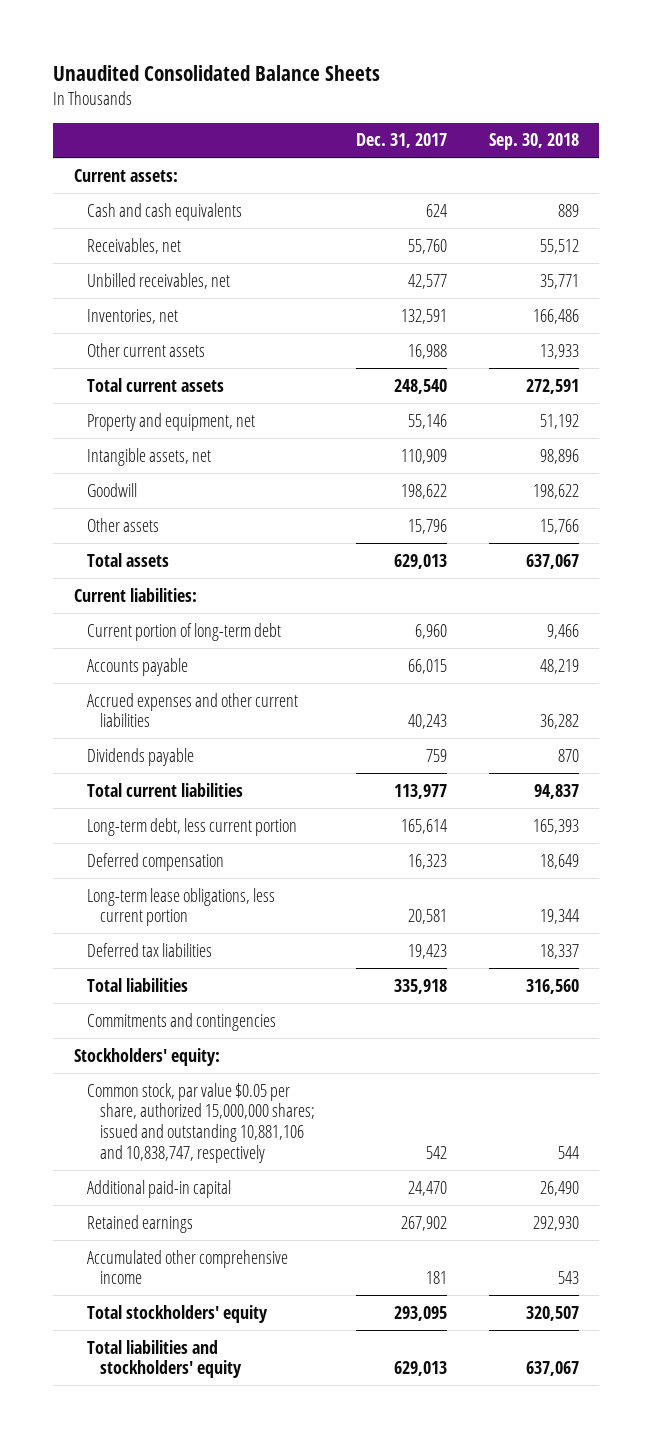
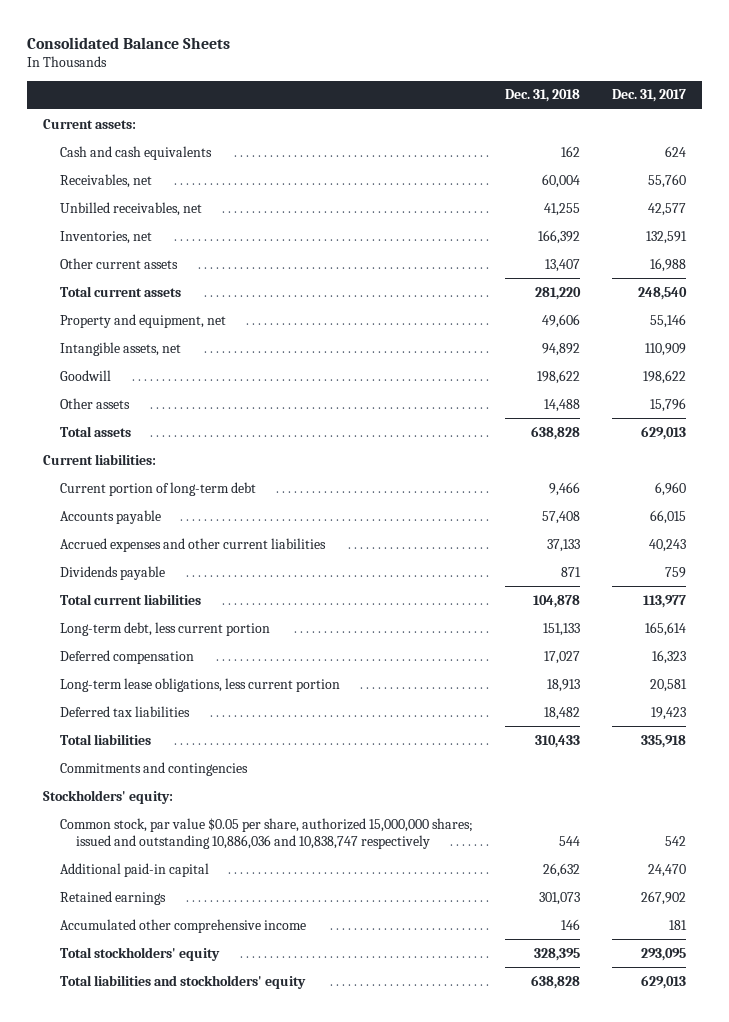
[53,64,381,81] Unaudited Consolidated Balance Sheets -> [27,36,231,49] Consolidated Balance Sheets
[488,133,579,151] Sep. 30, 2018 -> none
none -> [504,89,580,103] Dec. 31, 2018
[86,1082,315,1163] Common stock, par value $0.05 per share, authorized 15,000,000 shares; issued and outstanding 10,881,106 and 10,838,747, respectively -> [59,817,473,850] Common stock, par value $0.05 per share, authorized 15,000,000 shares; issued and outstanding 10,886,036 and 10,838,747 respectively

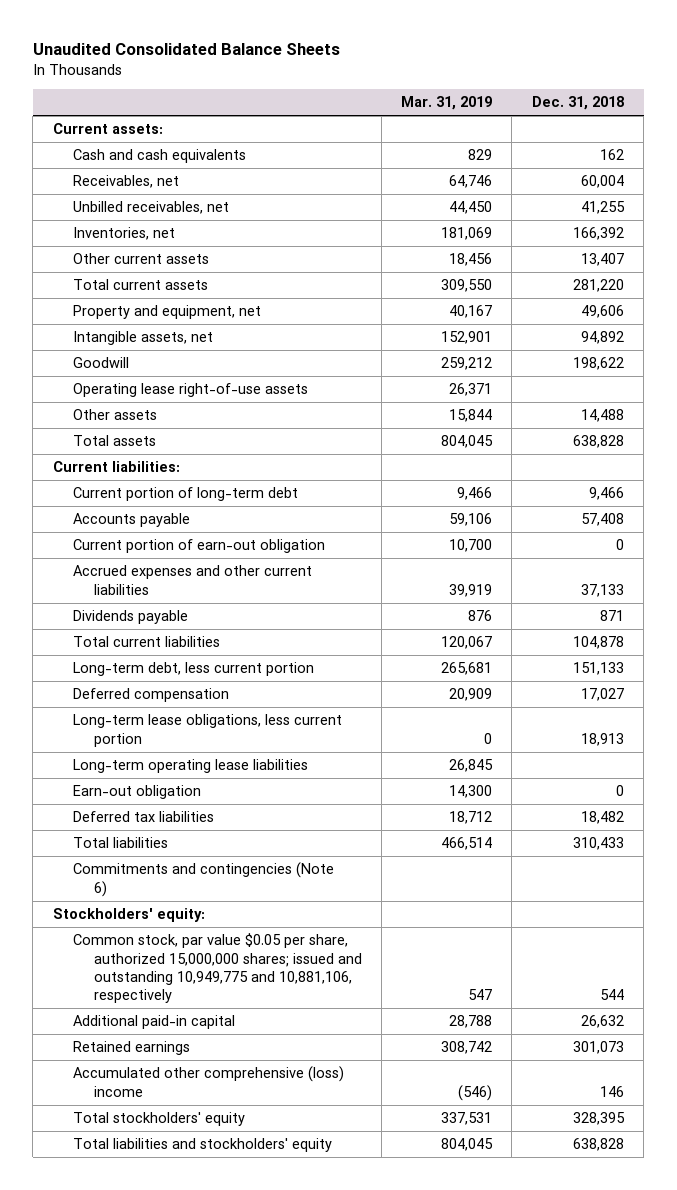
[27,36,231,49] Consolidated Balance Sheets -> [32,43,340,56] Unaudited Consolidated Balance Sheets
[611,89,686,103] Dec. 31, 2017 -> none
none -> [401,96,493,111] Mar. 31, 2019
none -> [73,383,309,398] Operating lease right-of-use assets
none -> [73,539,326,554] Current portion of earn-out obligation
none -> [73,759,309,774] Long-term operating lease liabilities
none -> [73,785,202,800] Earn-out obligation
[59,761,248,776] Commitments and contingencies -> [73,862,335,897] Commitments and contingencies (Note 6)
[59,817,473,850] Common stock, par value $0.05 per share, authorized 15,000,000 shares; issued and outstanding 10,886,036 and 10,838,747 respectively -> [73,933,362,1004] Common stock, par value $0.05 per share, authorized 15,000,000 shares; issued and outstanding 10,949,775 and 10,881,106, respectively
[59,918,306,933] Accumulated other comprehensive income -> [73,1066,345,1097] Accumulated other comprehensive (loss) income

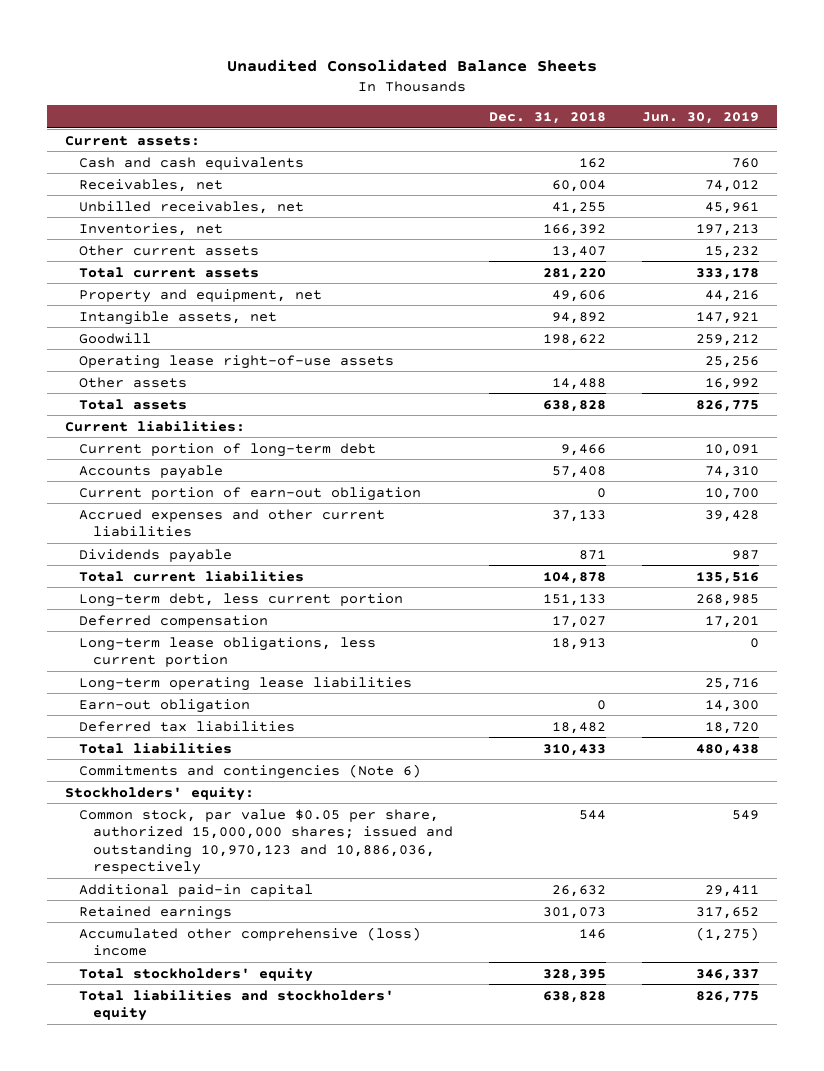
[401,96,493,111] Mar. 31, 2019 -> none
none -> [641,111,759,124] Jun. 30, 2019
[73,933,362,1004] Common stock, par value $0.05 per share, authorized 15,000,000 shares; issued and outstanding 10,949,775 and 10,881,106, respectively -> [79,808,454,876] Common stock, par value $0.05 per share, authorized 15,000,000 shares; issued and outstanding 10,970,123 and 10,886,036, respectively

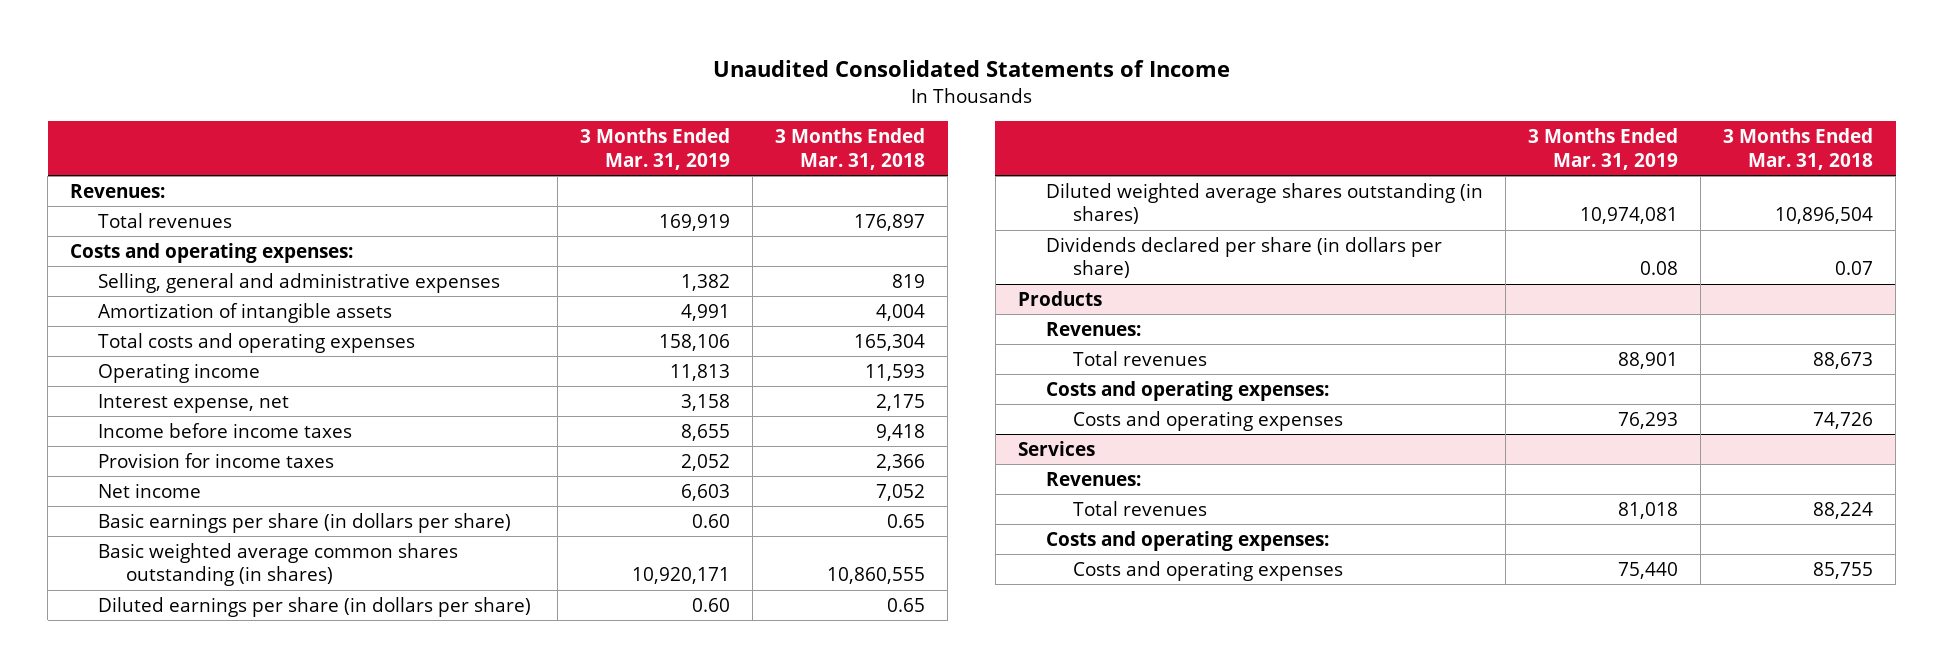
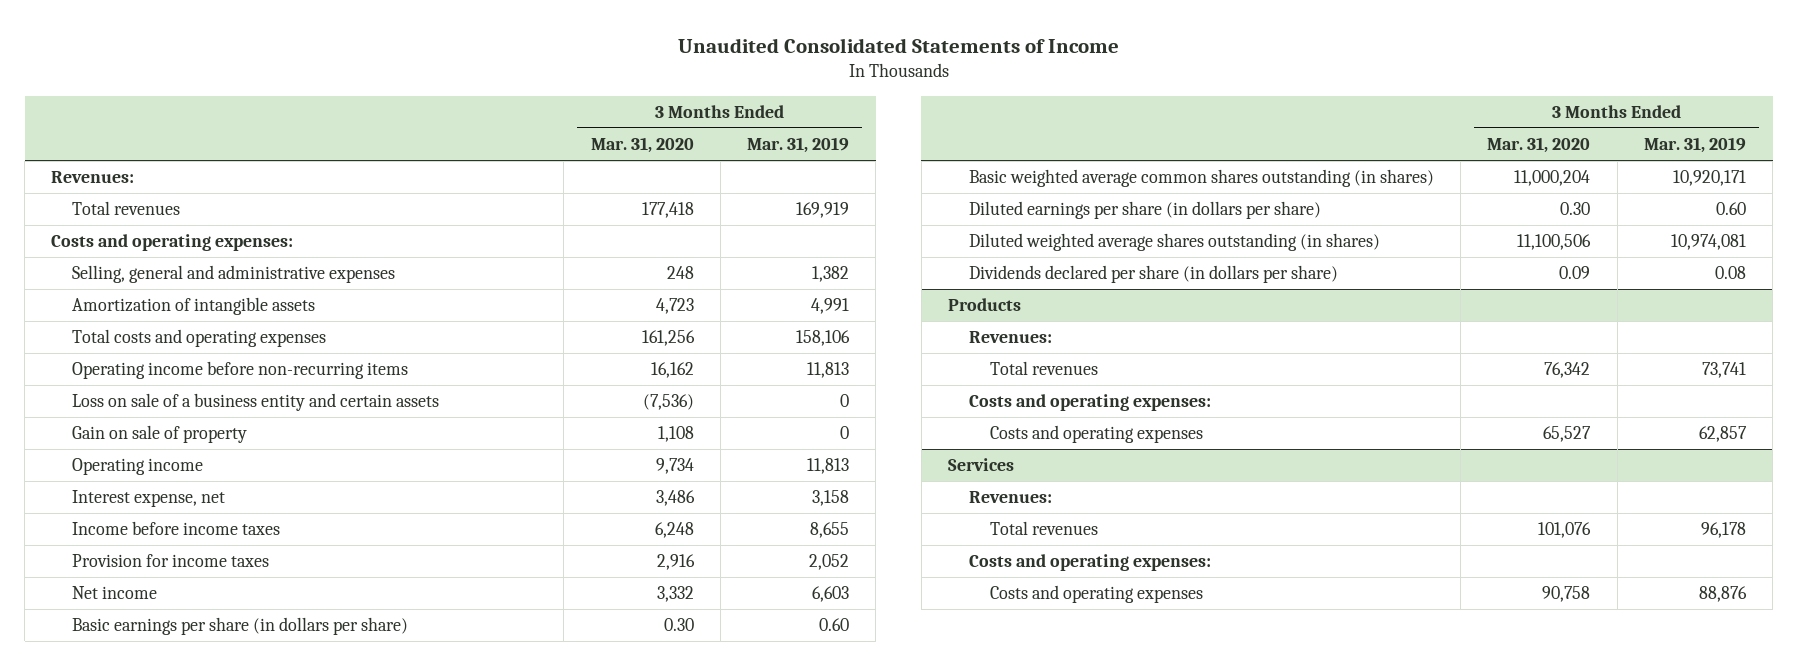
[775,128,926,170] 3 Months Ended Mar. 31, 2018 -> none
none -> [590,137,694,154] Mar. 31, 2020
none -> [72,361,409,380] Operating income before non-recurring items
none -> [72,393,440,412] Loss on sale of a business entity and certain assets
none -> [72,425,248,444] Gain on sale of property
[1617,351,1678,369] 88,901 -> [1701,362,1746,379] 73,741
[1617,411,1678,429] 76,293 -> [1698,426,1747,443] 62,857
[1617,501,1678,519] 81,018 -> [1700,522,1746,539] 96,178
[1617,561,1678,579] 75,440 -> [1698,586,1747,603] 88,876

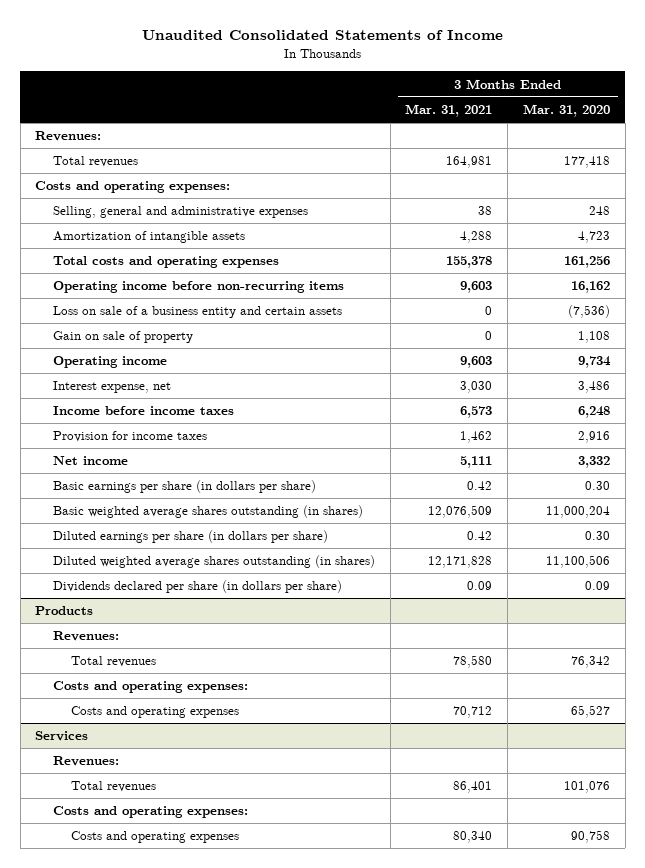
[747,137,850,154] Mar. 31, 2019 -> none
none -> [405,103,493,117] Mar. 31, 2021
[968,169,1434,188] Basic weighted average common shares outstanding (in shares) -> [53,505,364,519] Basic weighted average shares outstanding (in shares)

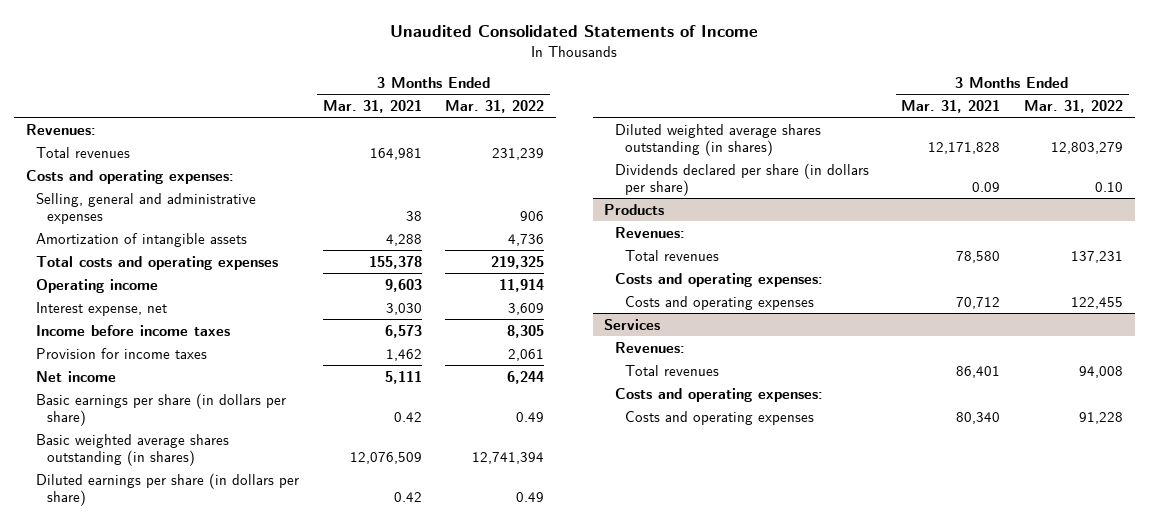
[522,103,610,117] Mar. 31, 2020 -> none
none -> [445,100,545,114] Mar. 31, 2022
[53,281,345,294] Operating income before non-recurring items -> none
[53,306,343,319] Loss on sale of a business entity and certain assets -> none
[53,331,194,344] Gain on sale of property -> none

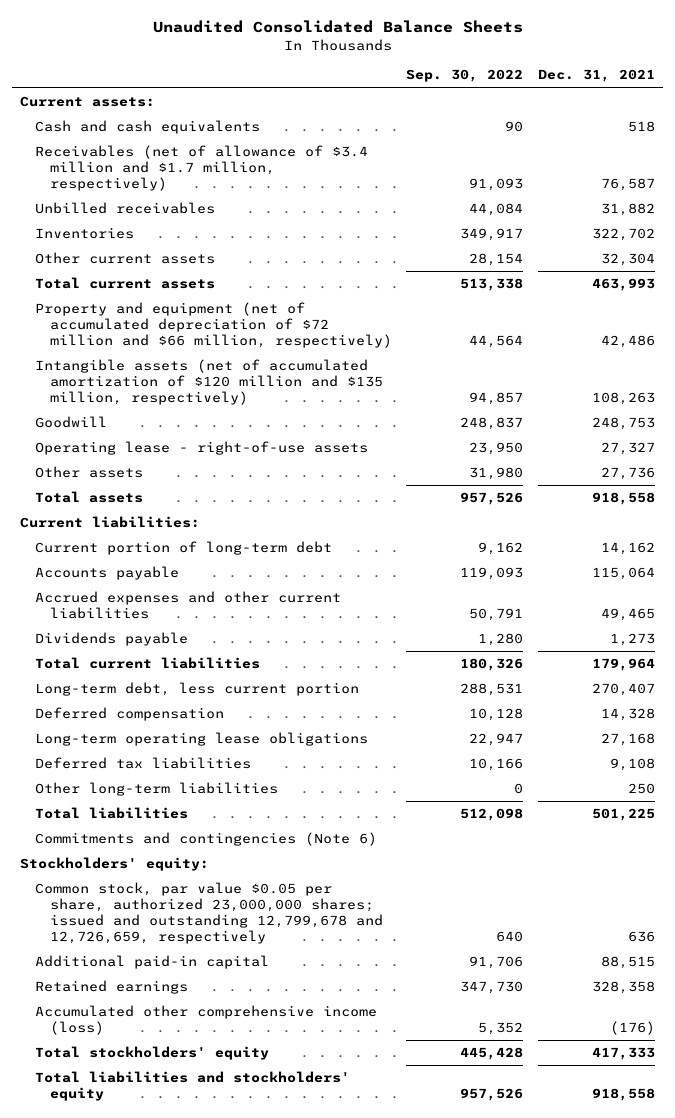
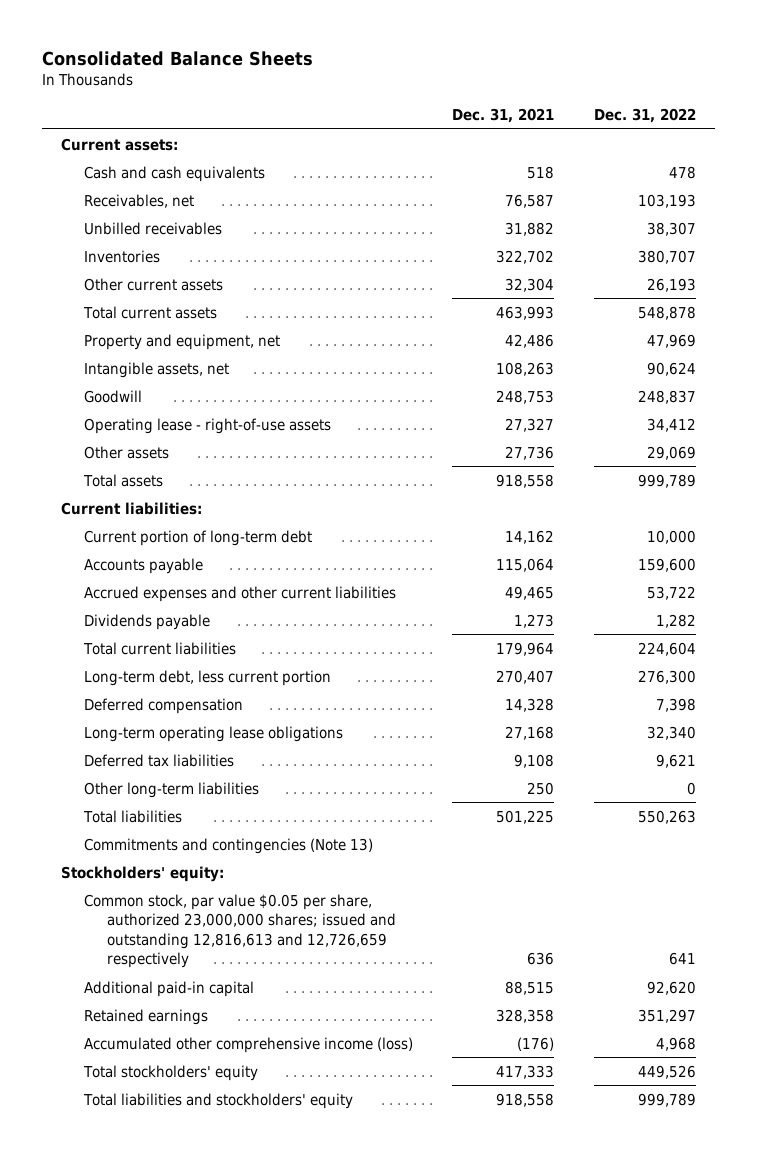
[152,20,523,34] Unaudited Consolidated Balance Sheets -> [41,51,313,67] Consolidated Balance Sheets
[406,69,524,83] Sep. 30, 2022 -> none
none -> [593,108,696,124] Dec. 31, 2022
[34,145,368,191] Receivables (net of allowance of $3.4 million and $1.7 million, respectively) -> [84,193,195,208] Receivables, net
[34,302,392,348] Property and equipment (net of accumulated depreciation of $72 million and $66 million, respectively) -> [84,333,281,350] Property and equipment, net
[34,359,383,405] Intangible assets (net of accumulated amortization of $120 million and $135 million, respectively) -> [84,361,230,378] Intangible assets, net
[34,832,377,847] Commitments and contingencies (Note 6) -> [84,837,374,854] Commitments and contingencies (Note 13)
[34,882,383,944] Common stock, par value $0.05 per share, authorized 23,000,000 shares; issued and outstanding 12,799,678 and 12,726,659, respectively -> [84,893,396,969] Common stock, par value $0.05 per share, authorized 23,000,000 shares; issued and outstanding 12,816,613 and 12,726,659 respectively

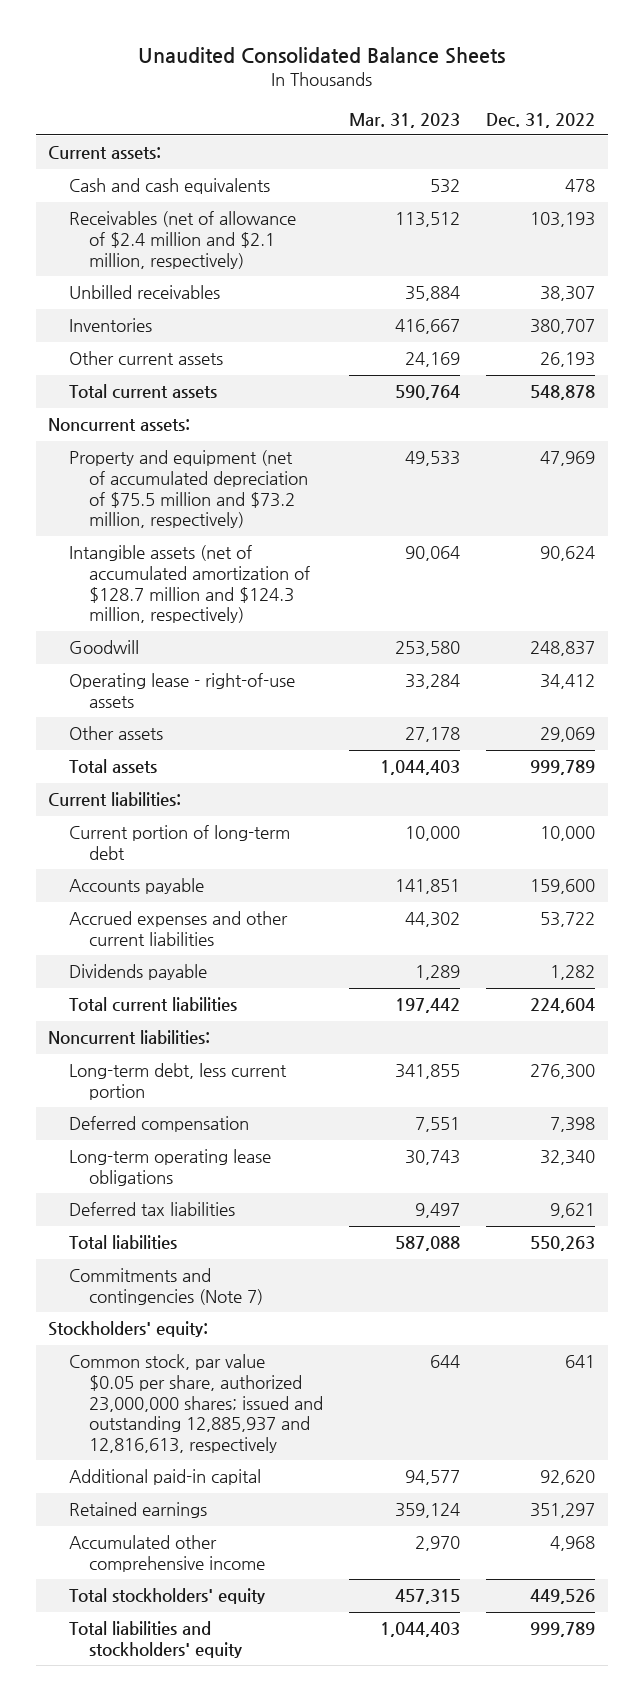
[41,51,313,67] Consolidated Balance Sheets -> [137,47,505,65] Unaudited Consolidated Balance Sheets
[452,108,555,124] Dec. 31, 2021 -> none
none -> [349,112,461,128] Mar. 31, 2023
[84,193,195,208] Receivables, net -> [68,211,296,269] Receivables (net of allowance of $2.4 million and $2.1 million, respectively)
none -> [48,418,191,433] Noncurrent assets:
[84,333,281,350] Property and equipment, net -> [68,450,309,529] Property and equipment (net of accumulated depreciation of $75.5 million and $73.2 million, respectively)
[84,361,230,378] Intangible assets, net -> [68,545,311,624] Intangible assets (net of accumulated amortization of $128.7 million and $124.3 million, respectively)
none -> [48,1030,211,1046] Noncurrent liabilities:
[84,781,260,798] Other long-term liabilities -> none
[84,837,374,854] Commitments and contingencies (Note 13) -> [68,1268,264,1305] Commitments and contingencies (Note 7)
[84,893,396,969] Common stock, par value $0.05 per share, authorized 23,000,000 shares; issued and outstanding 12,816,613 and 12,726,659 respectively -> [68,1354,324,1453] Common stock, par value $0.05 per share, authorized 23,000,000 shares; issued and outstanding 12,885,937 and 12,816,613, respectively
[84,1036,414,1053] Accumulated other comprehensive income (loss) -> [68,1535,266,1572] Accumulated other comprehensive income

